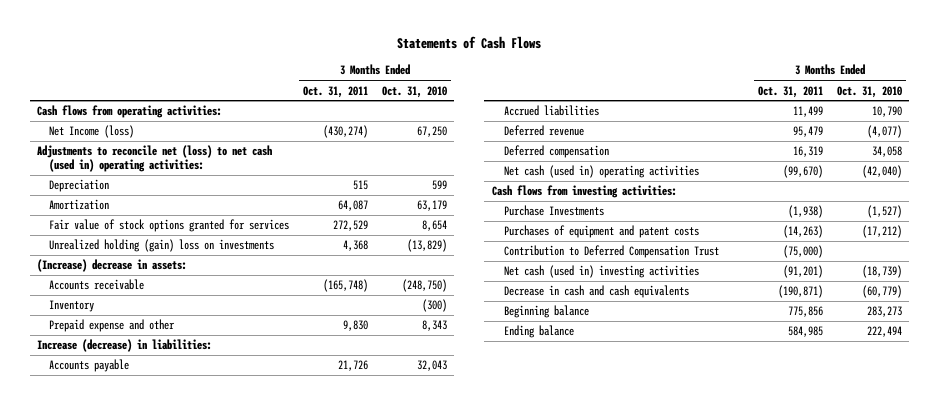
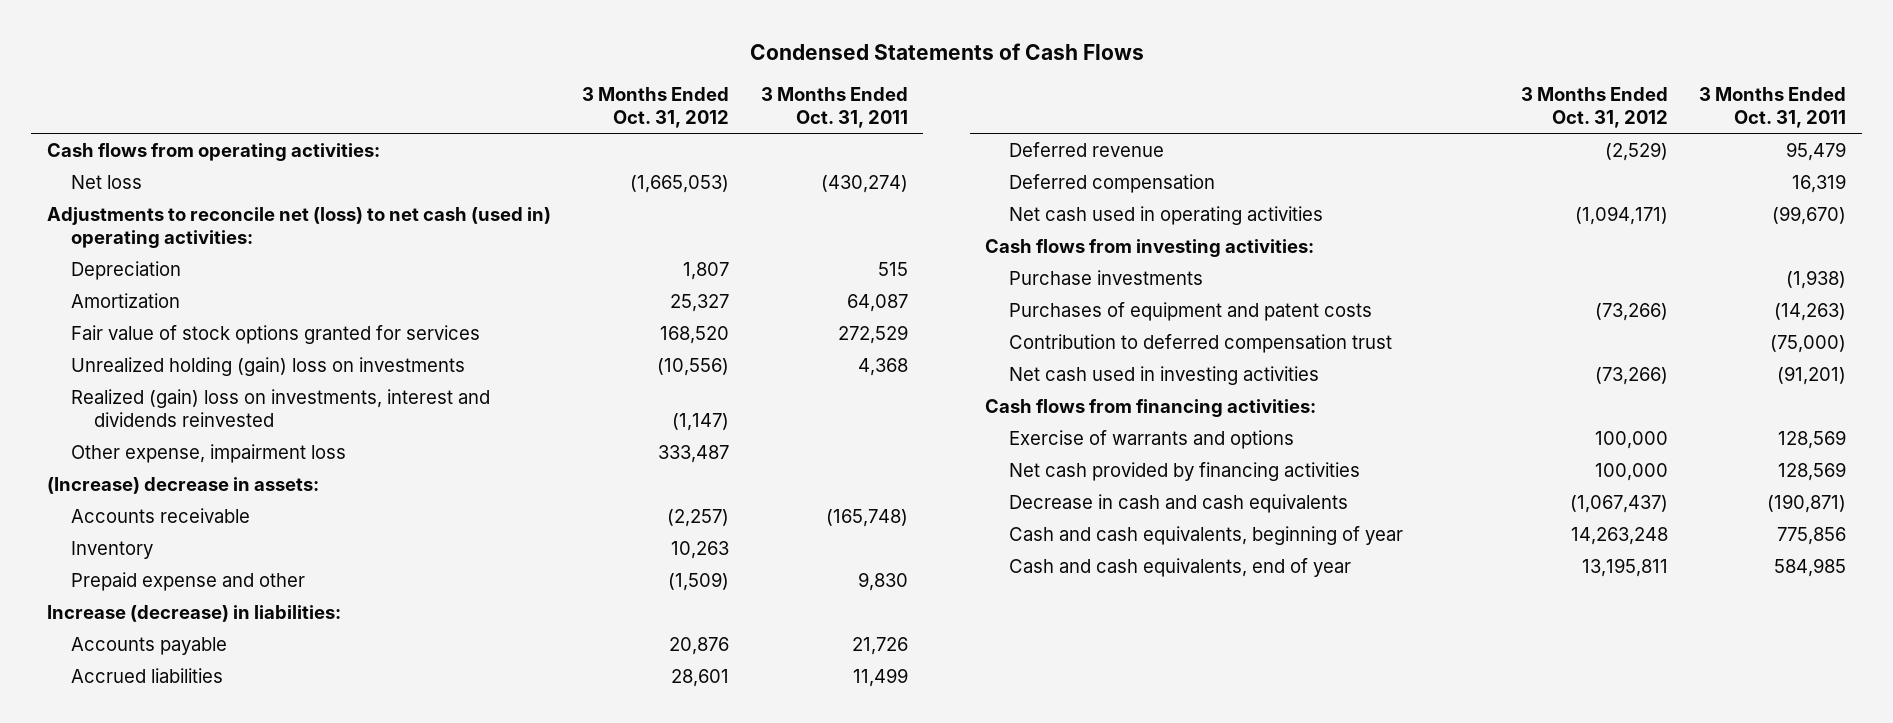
[397,36,542,50] Statements of Cash Flows -> [749,42,1144,60] Condensed Statements of Cash Flows
[382,85,448,98] Oct. 31, 2010 -> none
none -> [582,86,730,129] 3 Months Ended Oct. 31, 2012
[48,125,134,139] Net Income (loss) -> [70,174,142,189] Net loss
none -> [70,388,490,427] Realized (gain) loss on investments, interest and dividends reinvested
none -> [70,443,346,463] Other expense, impairment loss
[503,165,699,179] Net cash (used in) operating activities -> [1008,205,1323,225] Net cash used in operating activities
[503,205,604,217] Purchase Investments -> [1008,269,1203,285] Purchase investments
[503,245,719,259] Contribution to Deferred Compensation Trust -> [1008,333,1392,353] Contribution to deferred compensation trust
[503,265,699,279] Net cash (used in) investing activities -> [1008,365,1319,385] Net cash used in investing activities
none -> [985,398,1317,417] Cash flows from financing activities:
none -> [1008,429,1294,449] Exercise of warrants and options
none -> [1008,461,1360,481] Net cash provided by financing activities
[503,305,589,319] Beginning balance -> [1008,525,1403,545] Cash and cash equivalents, beginning of year
[503,325,574,339] Ending balance -> [1008,557,1351,577] Cash and cash equivalents, end of year

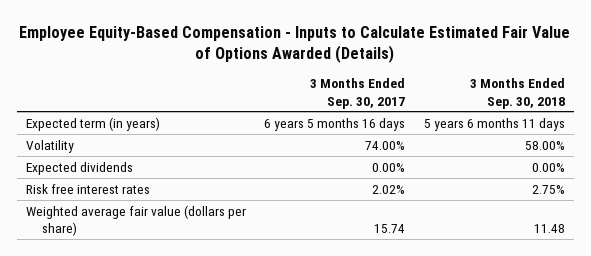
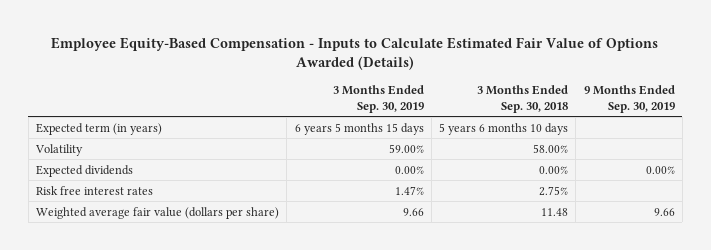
[310,78,406,109] 3 Months Ended Sep. 30, 2017 -> none
none -> [332,85,424,113] 3 Months Ended Sep. 30, 2019
none -> [583,85,675,113] 9 Months Ended Sep. 30, 2019
[423,117,565,131] 5 years 6 months 11 days -> [439,122,569,135] 5 years 6 months 10 days

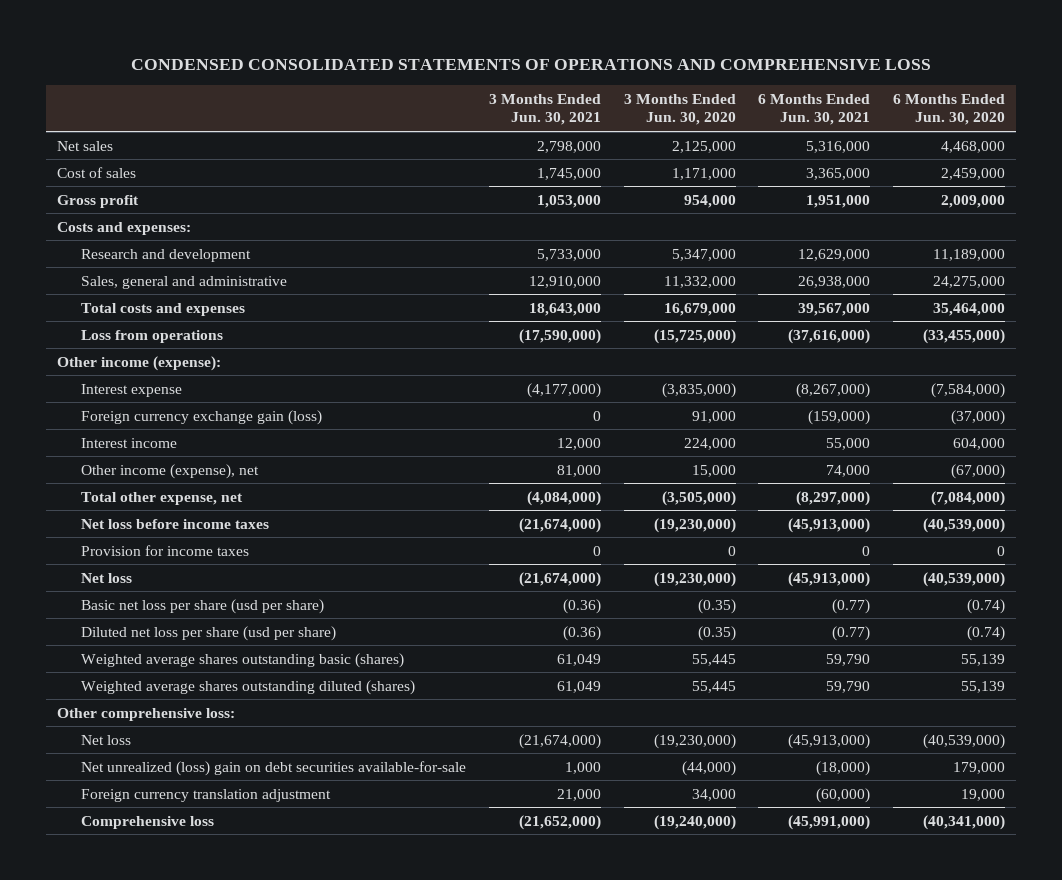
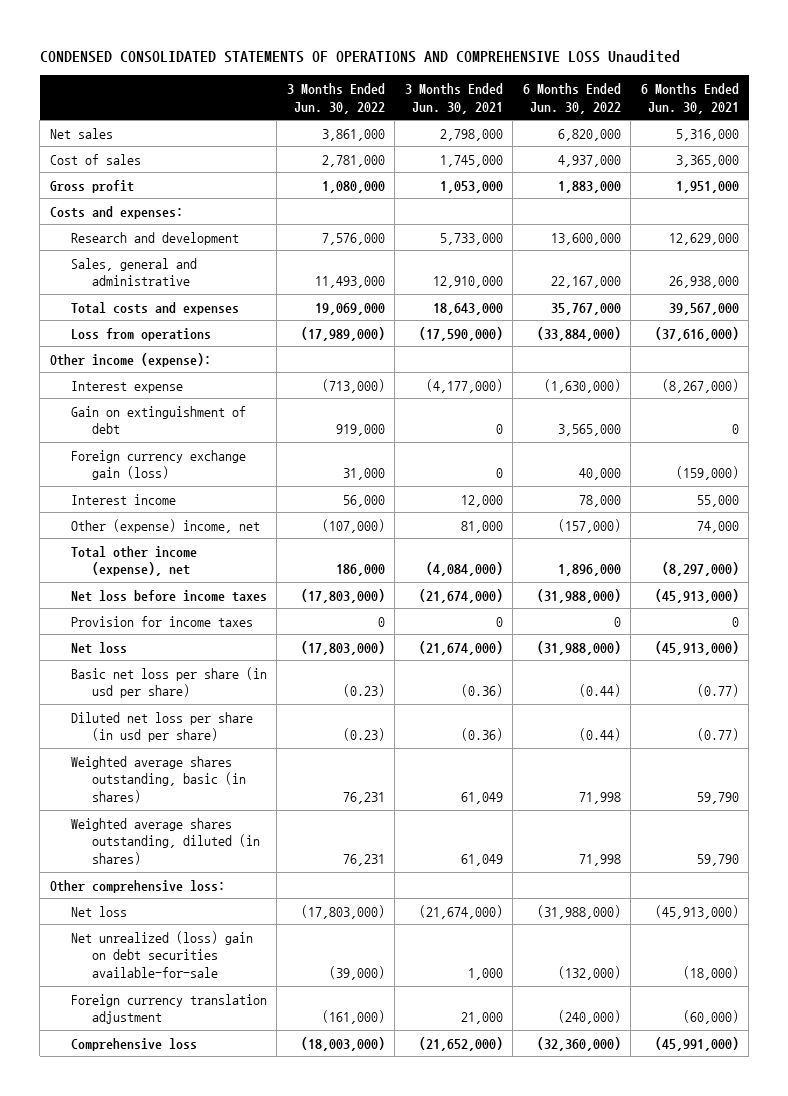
[131,58,932,70] CONDENSED CONSOLIDATED STATEMENTS OF OPERATIONS AND COMPREHENSIVE LOSS -> [39,50,680,64] CONDENSED CONSOLIDATED STATEMENTS OF OPERATIONS AND COMPREHENSIVE LOSS Unaudited
[623,93,736,126] 3 Months Ended Jun. 30, 2020 -> none
[892,93,1005,126] 6 Months Ended Jun. 30, 2020 -> none
none -> [286,83,385,114] 3 Months Ended Jun. 30, 2022
none -> [522,83,621,114] 6 Months Ended Jun. 30, 2022
none -> [70,405,246,435] Gain on extinguishment of debt
[81,463,260,479] Other income (expense), net -> [70,518,260,533] Other (expense) income, net
[81,491,244,505] Total other expense, net -> [70,545,197,577] Total other income (expense), net
[81,598,325,614] Basic net loss per share (usd per share) -> [70,666,267,699] Basic net loss per share (in usd per share)
[81,625,337,641] Diluted net loss per share (usd per share) -> [70,711,253,743] Diluted net loss per share (in usd per share)
[81,652,405,668] Weighted average shares outstanding basic (shares) -> [70,755,246,803] Weighted average shares outstanding, basic (in shares)
[81,679,416,695] Weighted average shares outstanding diluted (shares) -> [70,817,260,865] Weighted average shares outstanding, diluted (in shares)

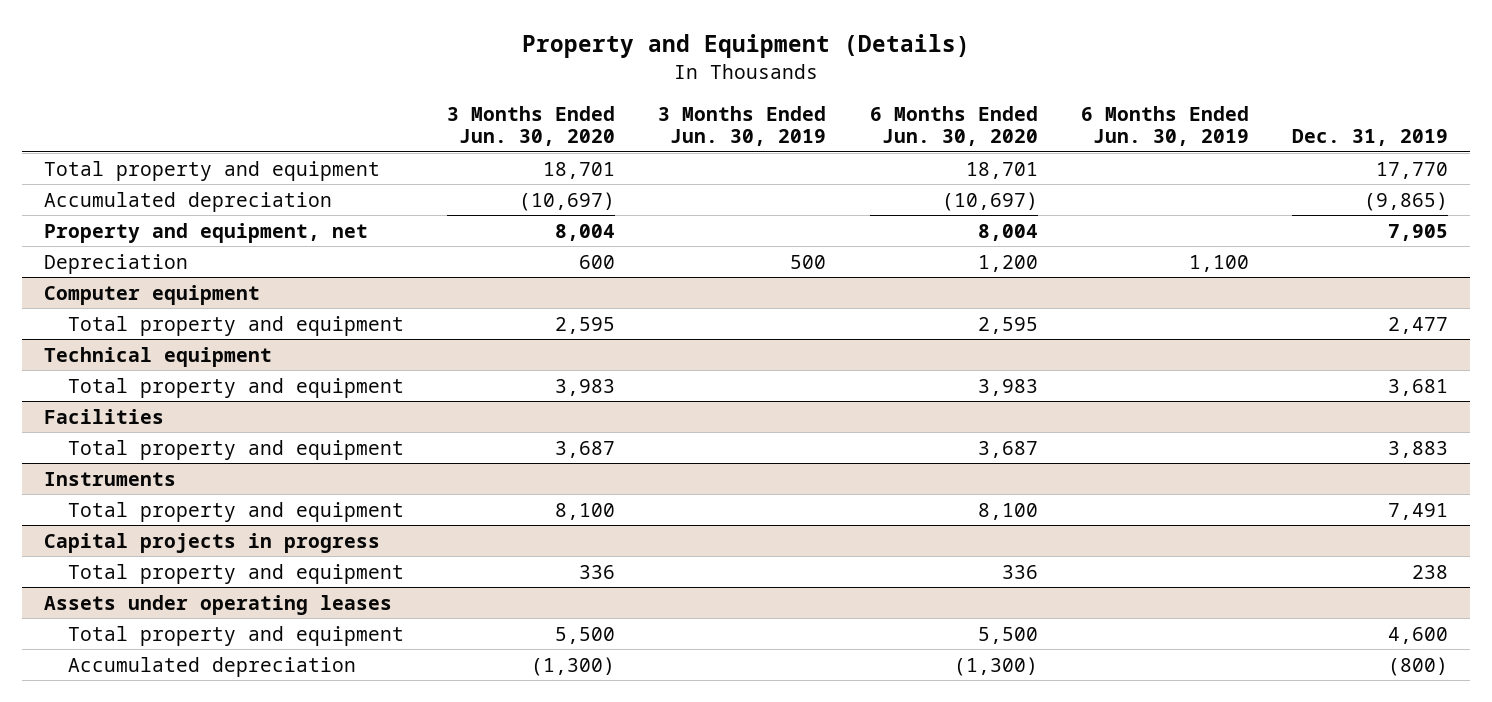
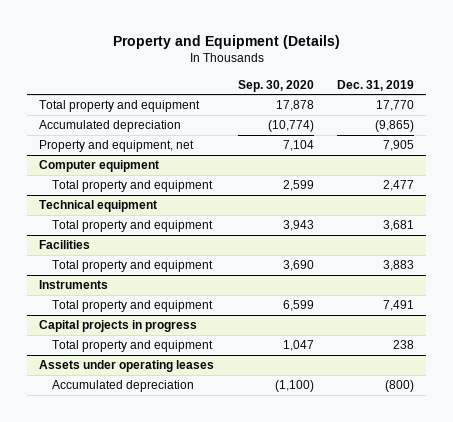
[447,105,616,147] 3 Months Ended Jun. 30, 2020 -> none
[658,105,827,147] 3 Months Ended Jun. 30, 2019 -> none
[869,105,1038,147] 6 Months Ended Jun. 30, 2020 -> none
[1081,105,1250,147] 6 Months Ended Jun. 30, 2019 -> none
none -> [237,79,314,92] Sep. 30, 2020
[43,253,188,274] Depreciation -> none
[67,625,404,646] Total property and equipment -> none

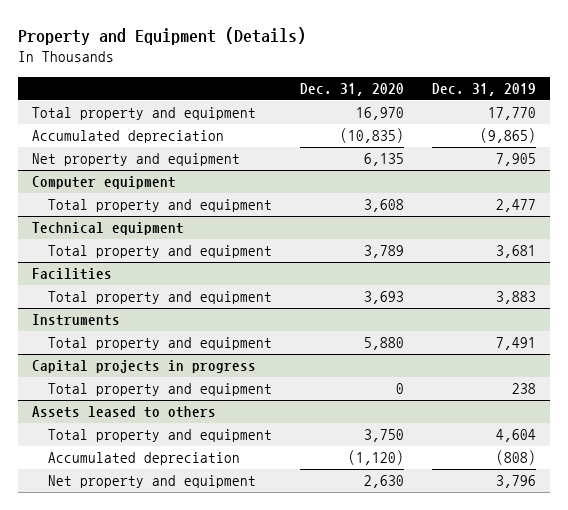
[237,79,314,92] Sep. 30, 2020 -> none
none -> [300,83,405,97] Dec. 31, 2020
[38,140,194,153] Property and equipment, net -> [31,153,240,167] Net property and equipment
[38,360,214,373] Assets under operating leases -> [31,406,216,419] Assets leased to others
none -> [47,429,272,443] Total property and equipment
[385,380,415,393] (800) -> [496,450,537,466] (808)
none -> [47,475,256,489] Net property and equipment

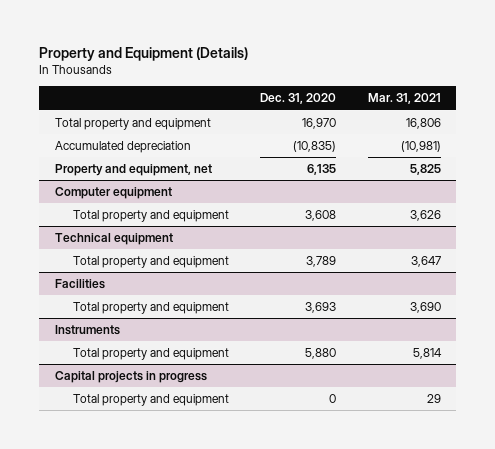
[432,83,537,97] Dec. 31, 2019 -> none
none -> [367,93,441,105] Mar. 31, 2021
[31,153,240,167] Net property and equipment -> [54,164,212,177] Property and equipment, net
[31,406,216,419] Assets leased to others -> none
[47,429,272,443] Total property and equipment -> none
[47,452,240,466] Accumulated depreciation -> none
[47,475,256,489] Net property and equipment -> none

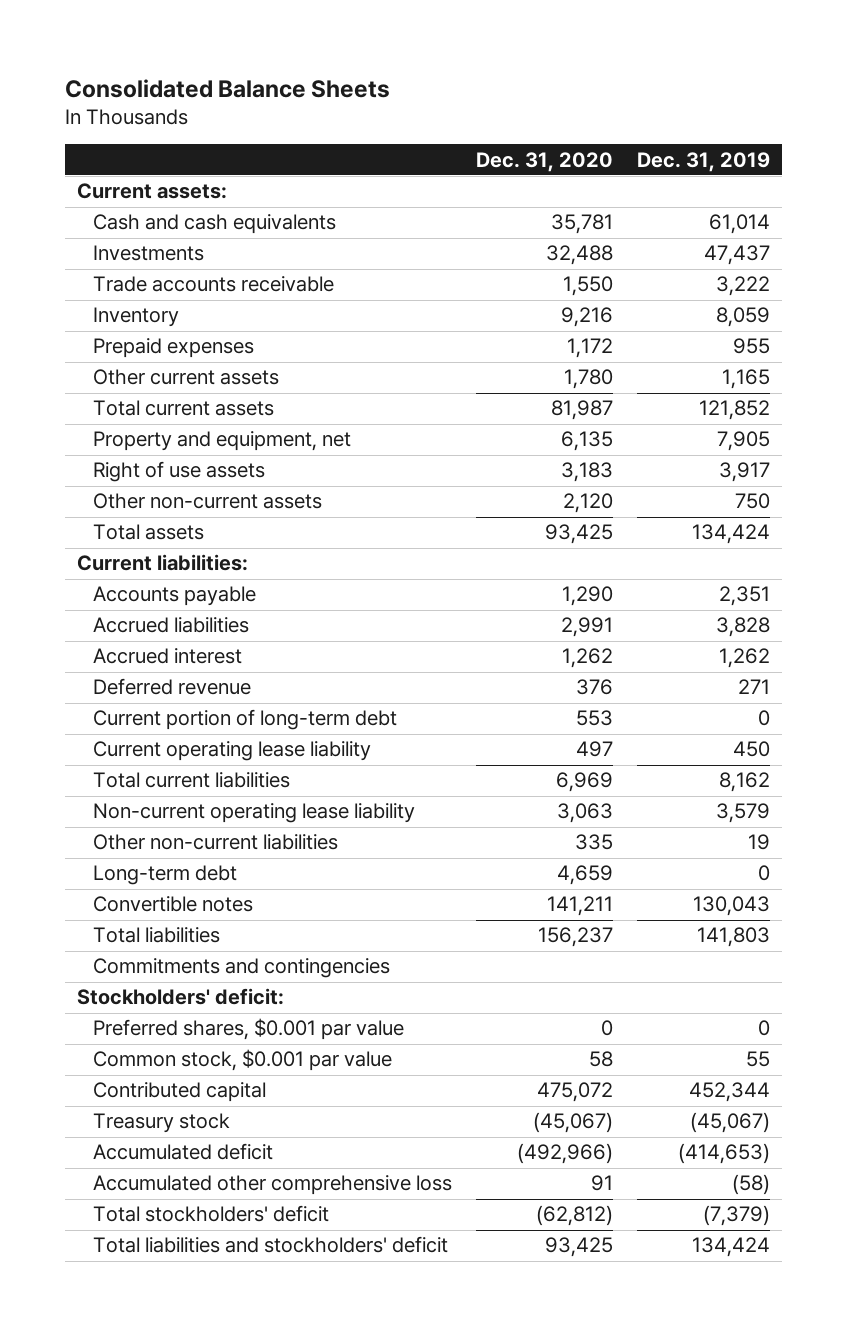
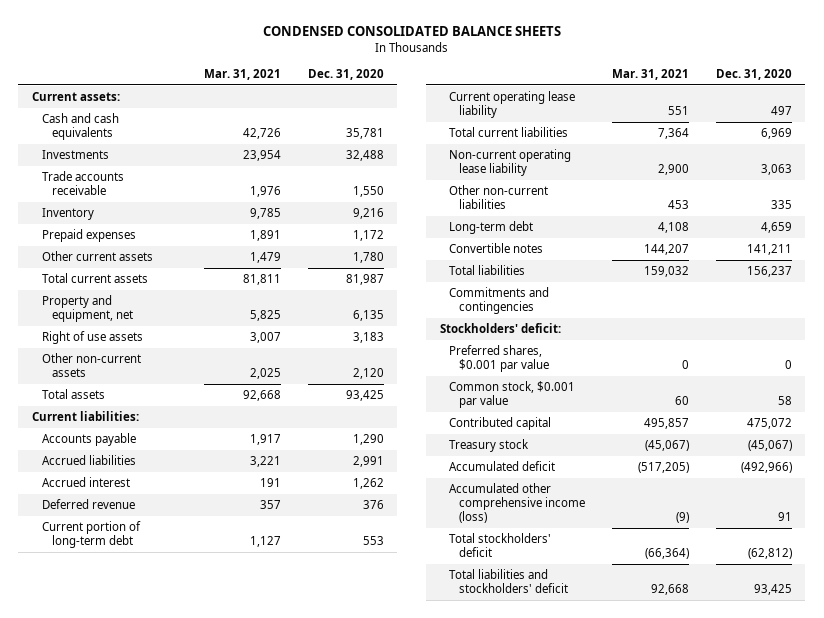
[65,78,391,98] Consolidated Balance Sheets -> [262,26,561,37] CONDENSED CONSOLIDATED BALANCE SHEETS
[637,151,771,172] Dec. 31, 2019 -> none
none -> [204,69,282,81] Mar. 31, 2021
[93,1175,453,1196] Accumulated other comprehensive loss -> [449,482,586,524] Accumulated other comprehensive income (loss)

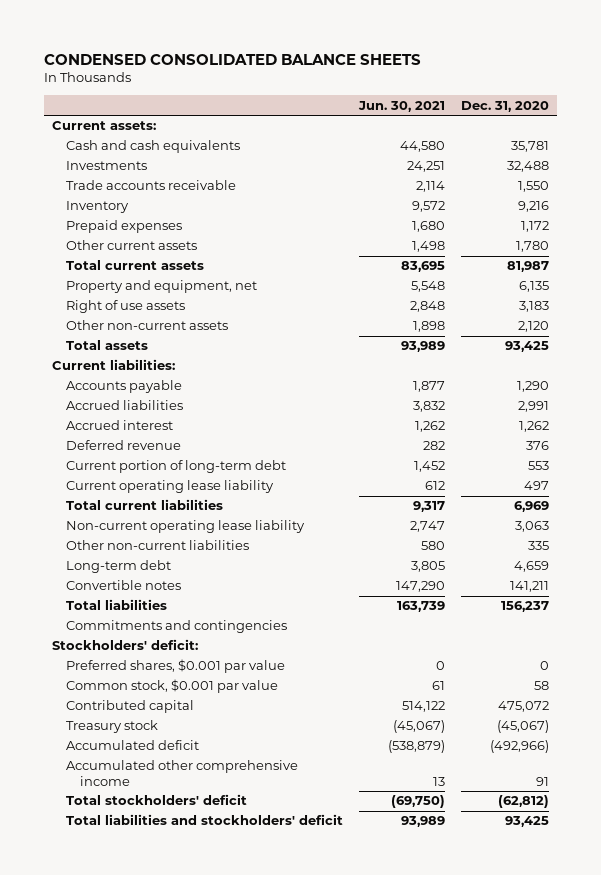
[204,69,282,81] Mar. 31, 2021 -> none
none -> [357,100,445,112] Jun. 30, 2021
[449,482,586,524] Accumulated other comprehensive income (loss) -> [66,760,299,786] Accumulated other comprehensive income

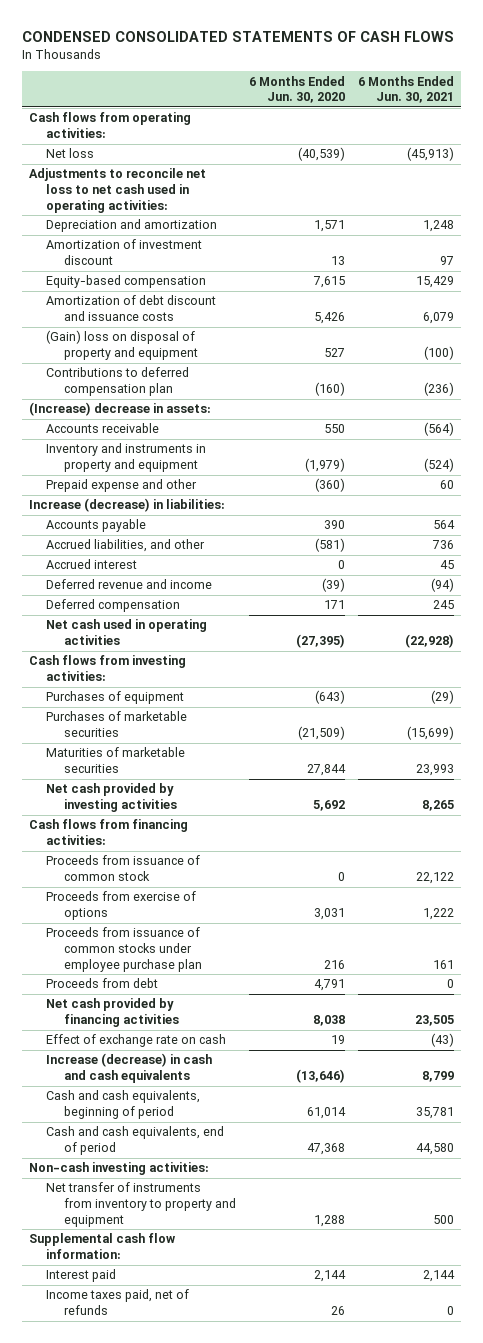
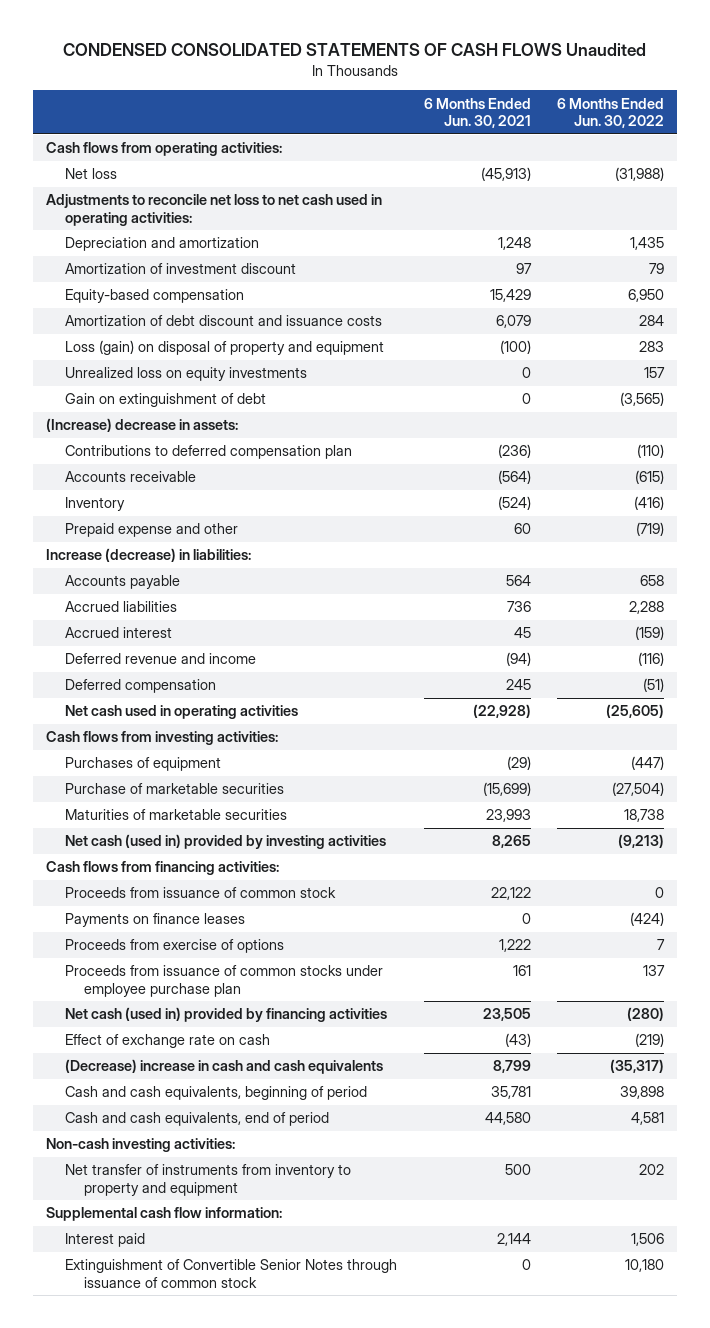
[22,30,455,42] CONDENSED CONSOLIDATED STATEMENTS OF CASH FLOWS -> [63,42,647,56] CONDENSED CONSOLIDATED STATEMENTS OF CASH FLOWS Unaudited
[248,75,345,104] 6 Months Ended Jun. 30, 2020 -> none
none -> [556,97,664,128] 6 Months Ended Jun. 30, 2022
[46,330,198,361] (Gain) loss on disposal of property and equipment -> [65,340,385,356] Loss (gain) on disposal of property and equipment
none -> [65,367,308,382] Unrealized loss on equity investments
none -> [65,393,267,408] Gain on extinguishment of debt
[46,367,190,397] Contributions to deferred compensation plan -> [65,445,353,460] Contributions to deferred compensation plan
[46,443,207,473] Inventory and instruments in property and equipment -> [65,497,126,512] Inventory
[46,539,206,553] Accrued liabilities, and other -> [65,601,178,613] Accrued liabilities
[46,711,188,738] Purchases of marketable securities -> [65,783,285,795] Purchase of marketable securities
[46,783,177,813] Net cash provided by investing activities -> [65,834,387,850] Net cash (used in) provided by investing activities
none -> [65,913,246,928] Payments on finance leases
[46,978,159,989] Proceeds from debt -> none
[46,998,179,1028] Net cash provided by financing activities -> [65,1007,388,1023] Net cash (used in) provided by financing activities
[46,1053,213,1084] Increase (decrease) in cash and cash equivalents -> [65,1059,384,1075] (Decrease) increase in cash and cash equivalents
[46,1289,190,1316] Income taxes paid, net of refunds -> none
none -> [65,1259,398,1288] Extinguishment of Convertible Senior Notes through issuance of common stock

